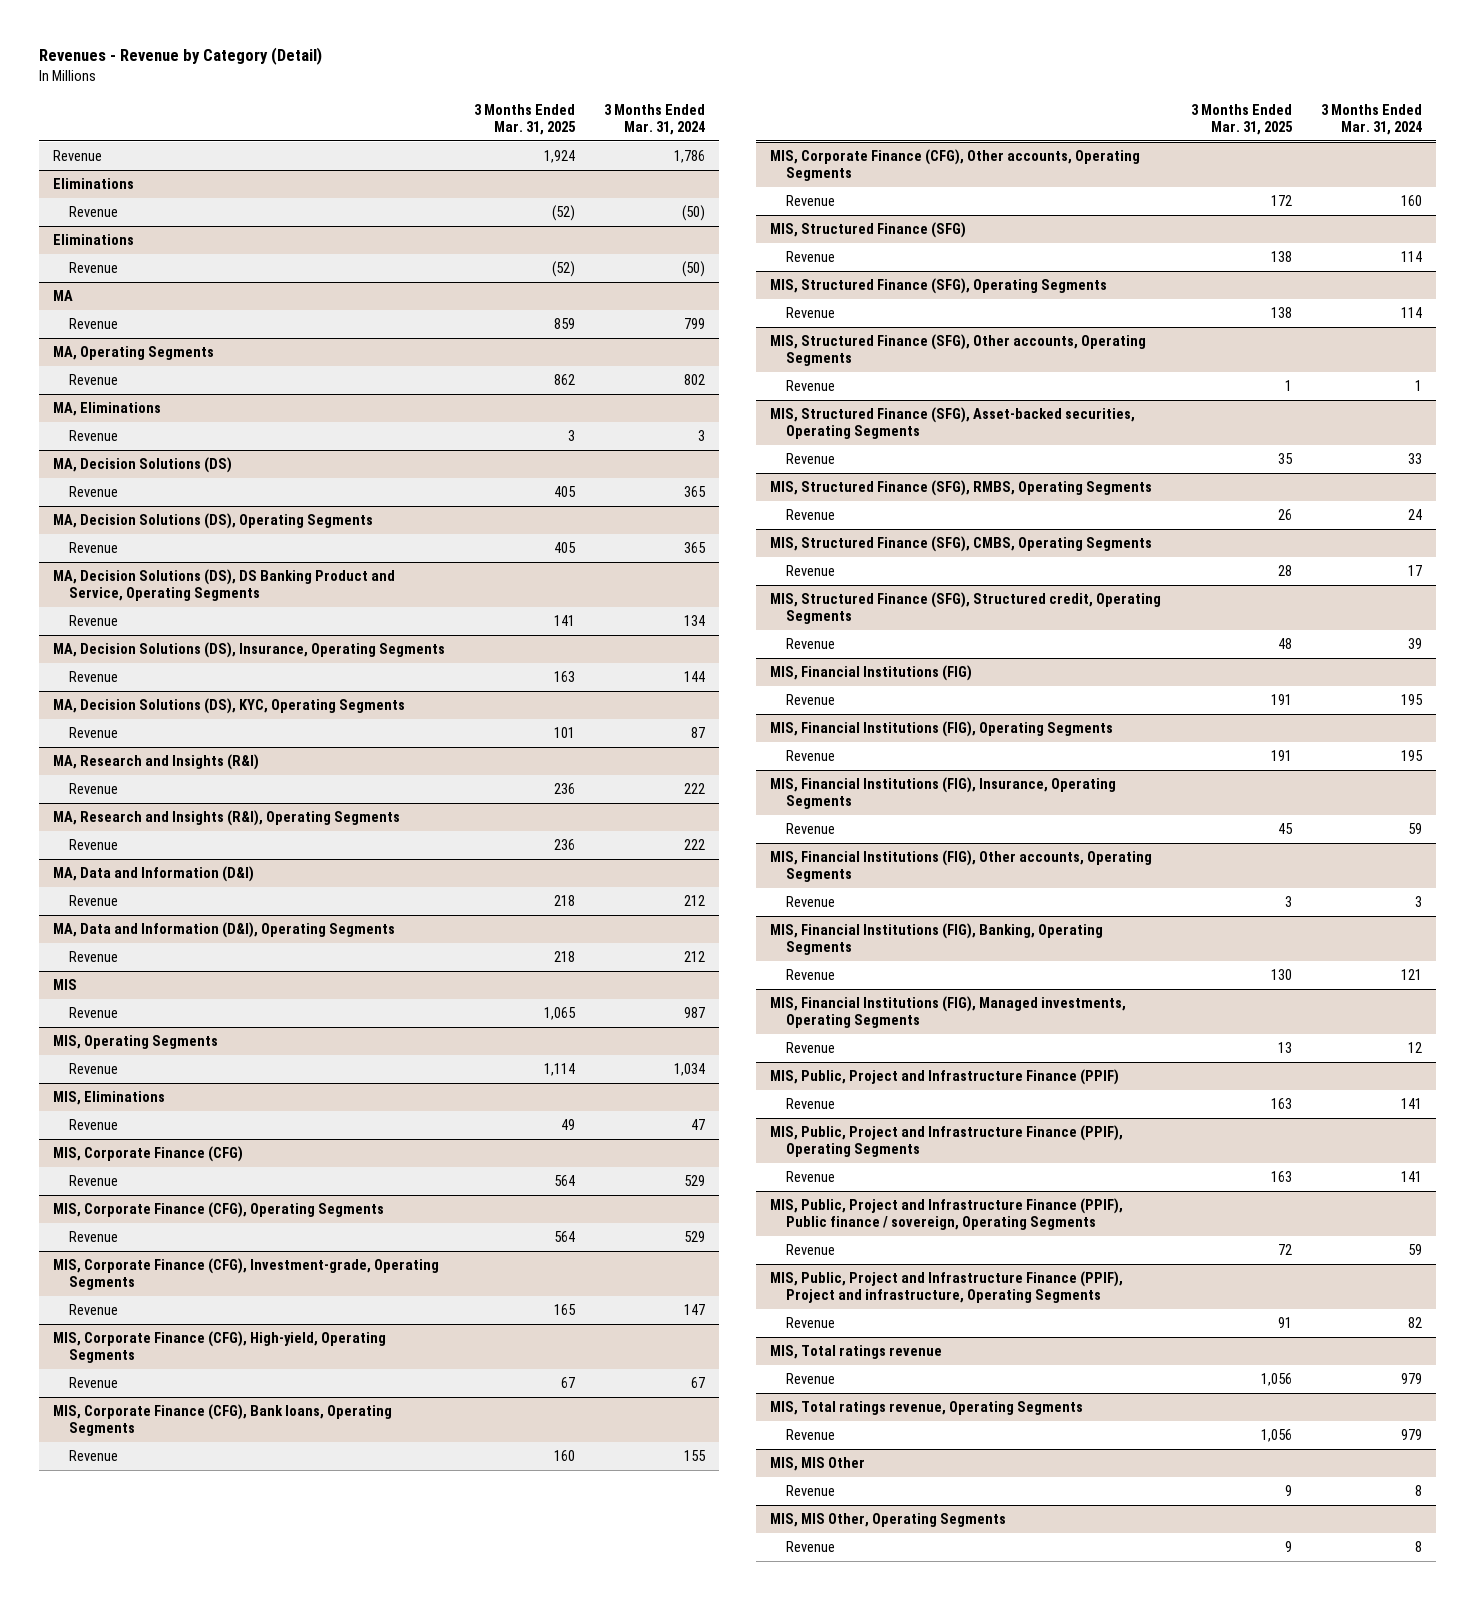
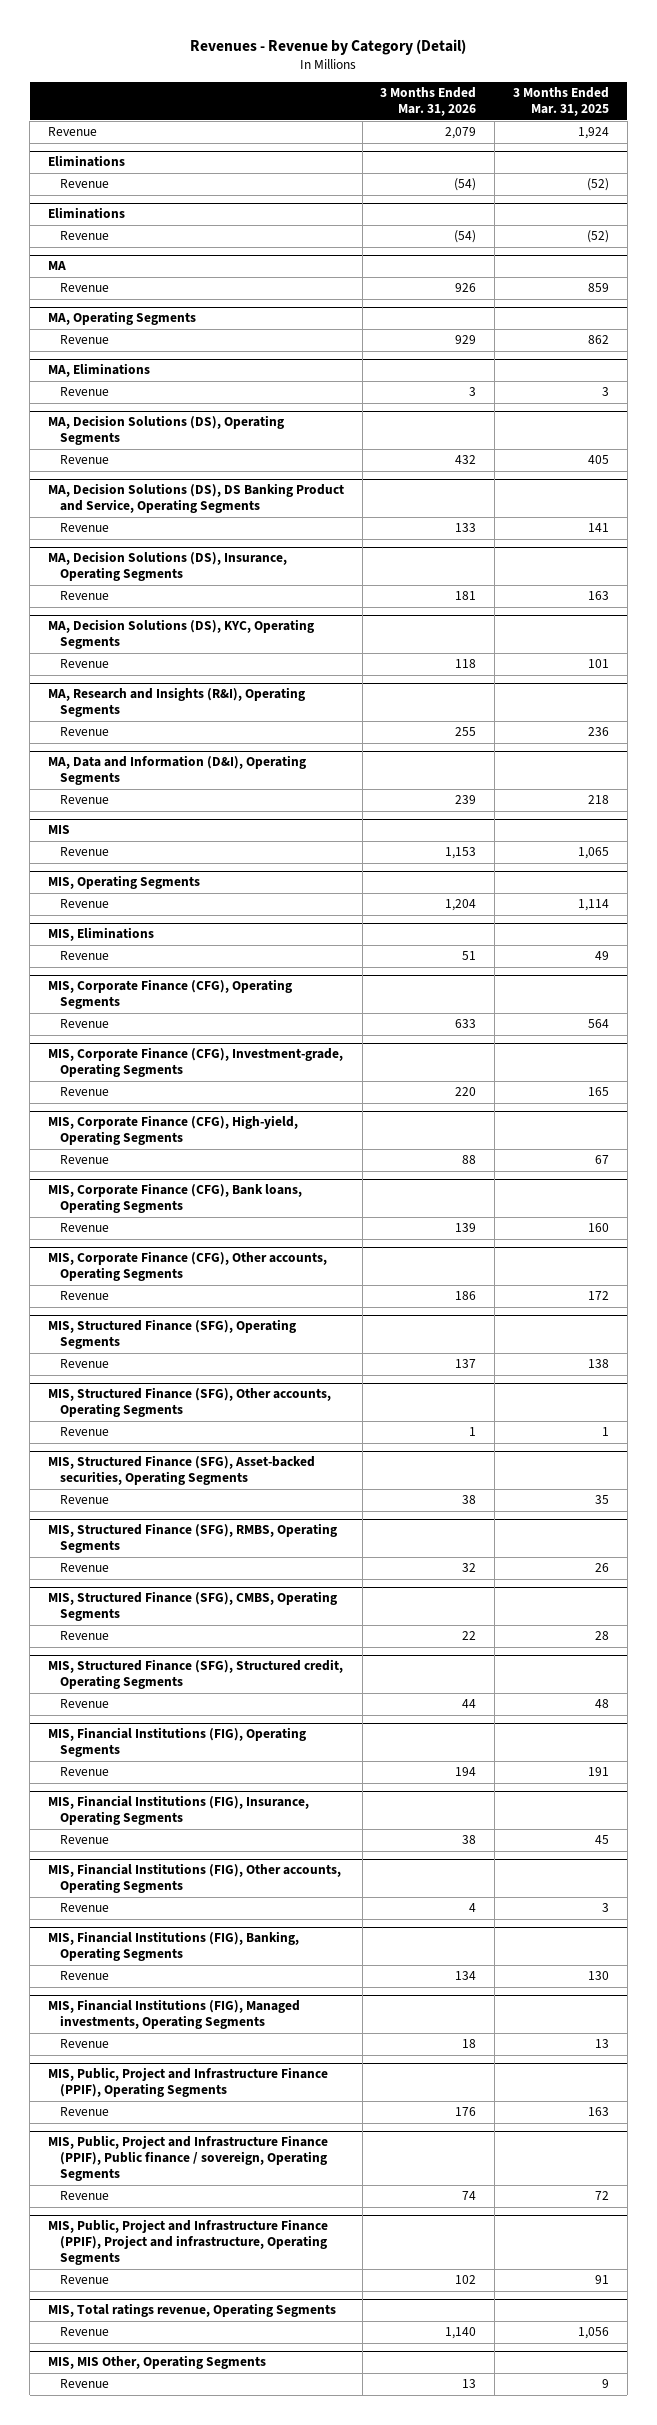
[603,103,705,135] 3 Months Ended Mar. 31, 2024 -> none
none -> [380,87,477,117] 3 Months Ended Mar. 31, 2026
[53,457,233,474] MA, Decision Solutions (DS) -> none
[69,486,119,498] Revenue -> none
[53,754,260,771] MA, Research and Insights (R&I) -> none
[69,783,119,795] Revenue -> none
[53,866,255,883] MA, Data and Information (D&I) -> none
[69,895,119,907] Revenue -> none
[53,1146,244,1163] MIS, Corporate Finance (CFG) -> none
[69,1175,119,1187] Revenue -> none
[770,222,967,239] MIS, Structured Finance (SFG) -> none
[786,251,836,263] Revenue -> none
[770,665,973,682] MIS, Financial Institutions (FIG) -> none
[786,694,836,706] Revenue -> none
[770,1069,1120,1086] MIS, Public, Project and Infrastructure Finance (PPIF) -> none
[786,1098,836,1110] Revenue -> none
[770,1345,943,1360] MIS, Total ratings revenue -> none
[786,1373,836,1385] Revenue -> none
[770,1457,866,1472] MIS, MIS Other -> none
[786,1485,836,1497] Revenue -> none

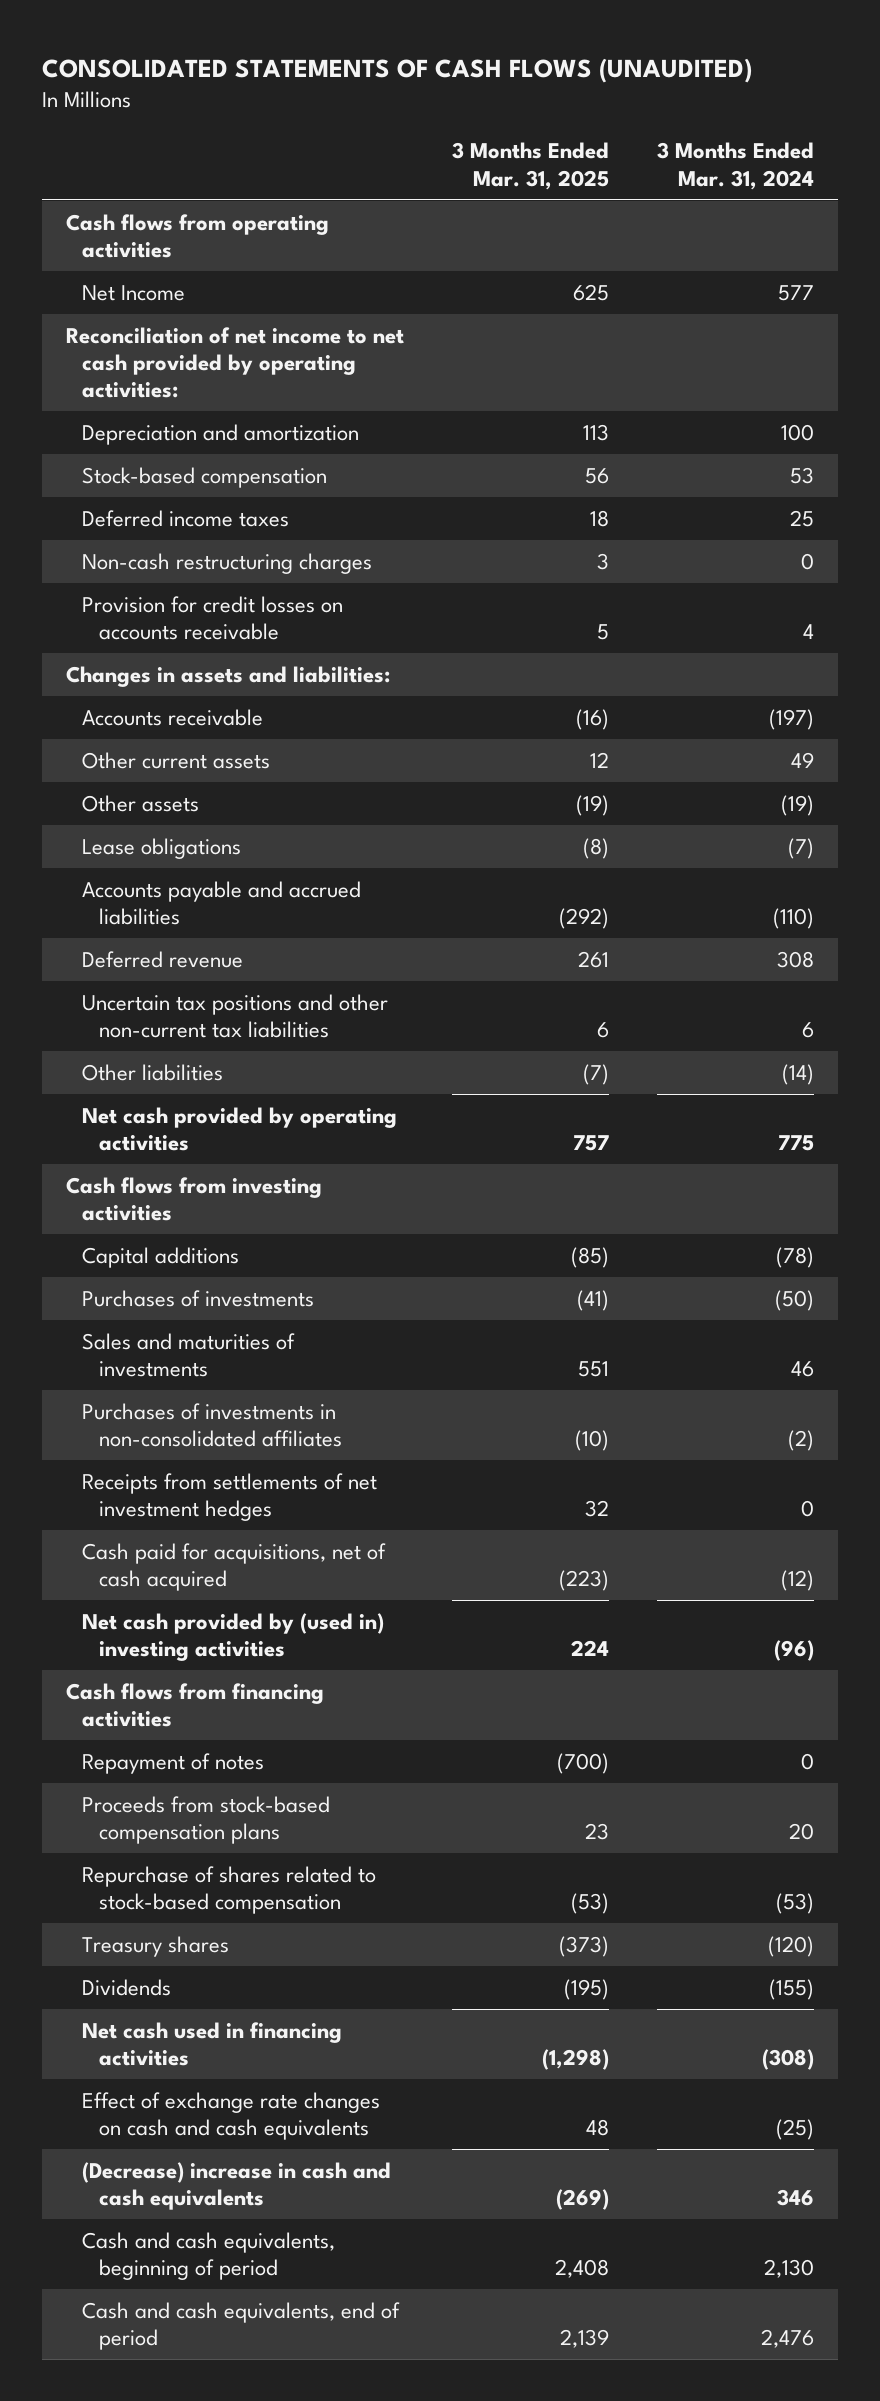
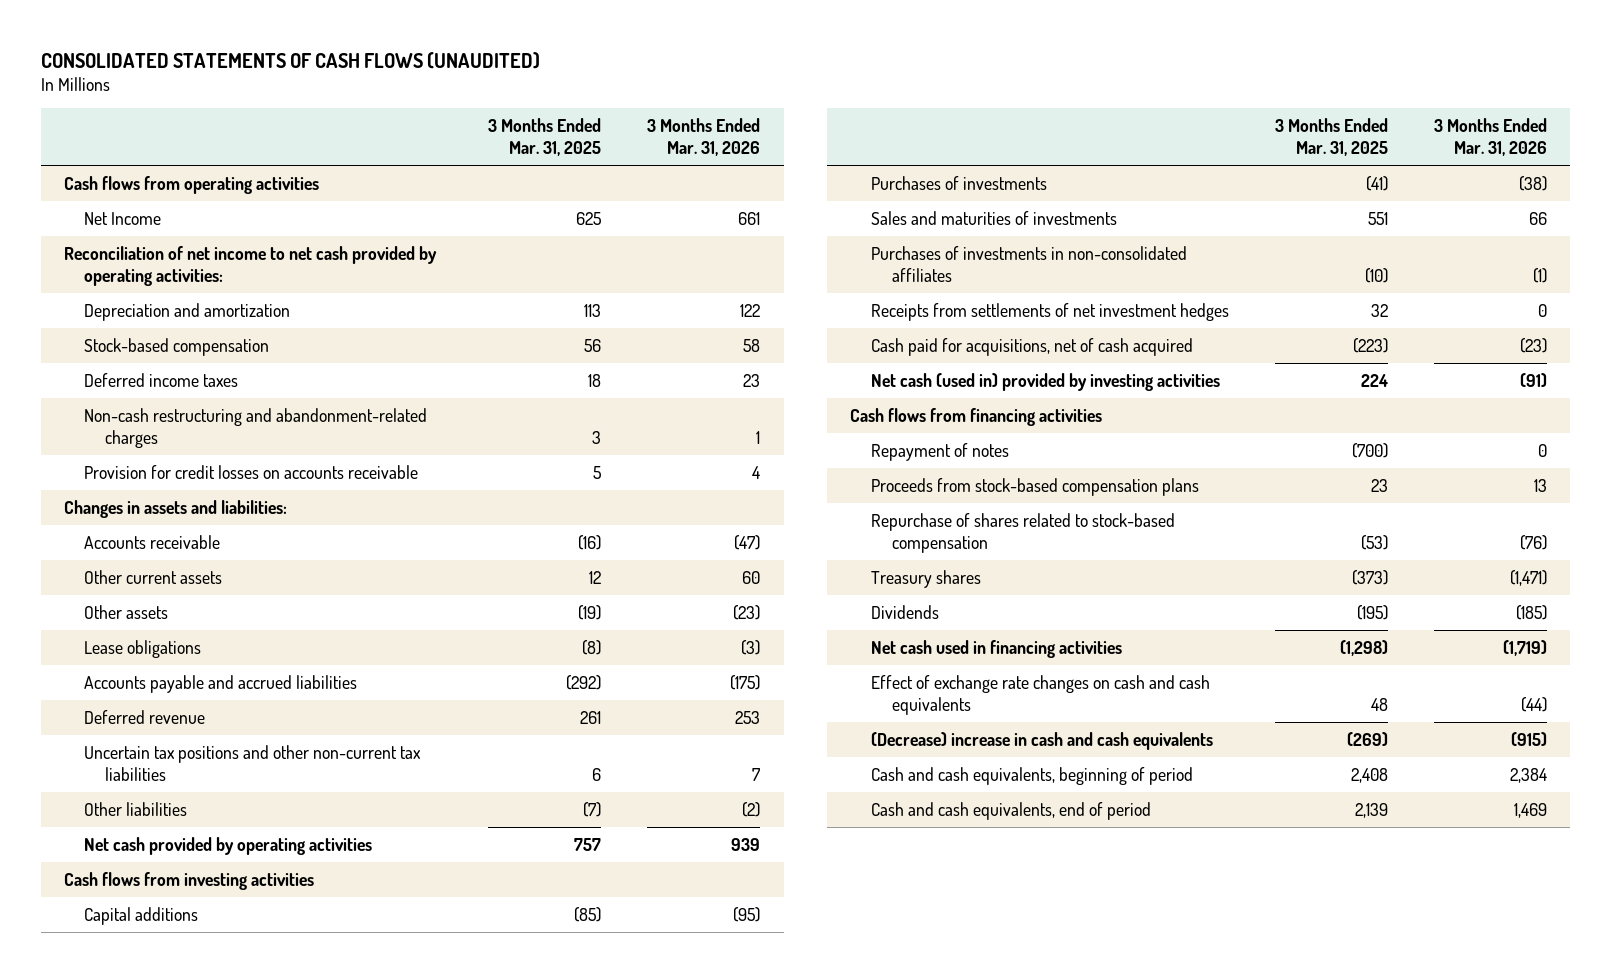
[657,142,815,190] 3 Months Ended Mar. 31, 2024 -> none
none -> [647,118,761,157] 3 Months Ended Mar. 31, 2026
[82,552,373,574] Non-cash restructuring charges -> [84,407,428,448] Non-cash restructuring and abandonment-related charges
[82,1612,385,1661] Net cash provided by (used in) investing activities -> [870,372,1220,391] Net cash (used in) provided by investing activities

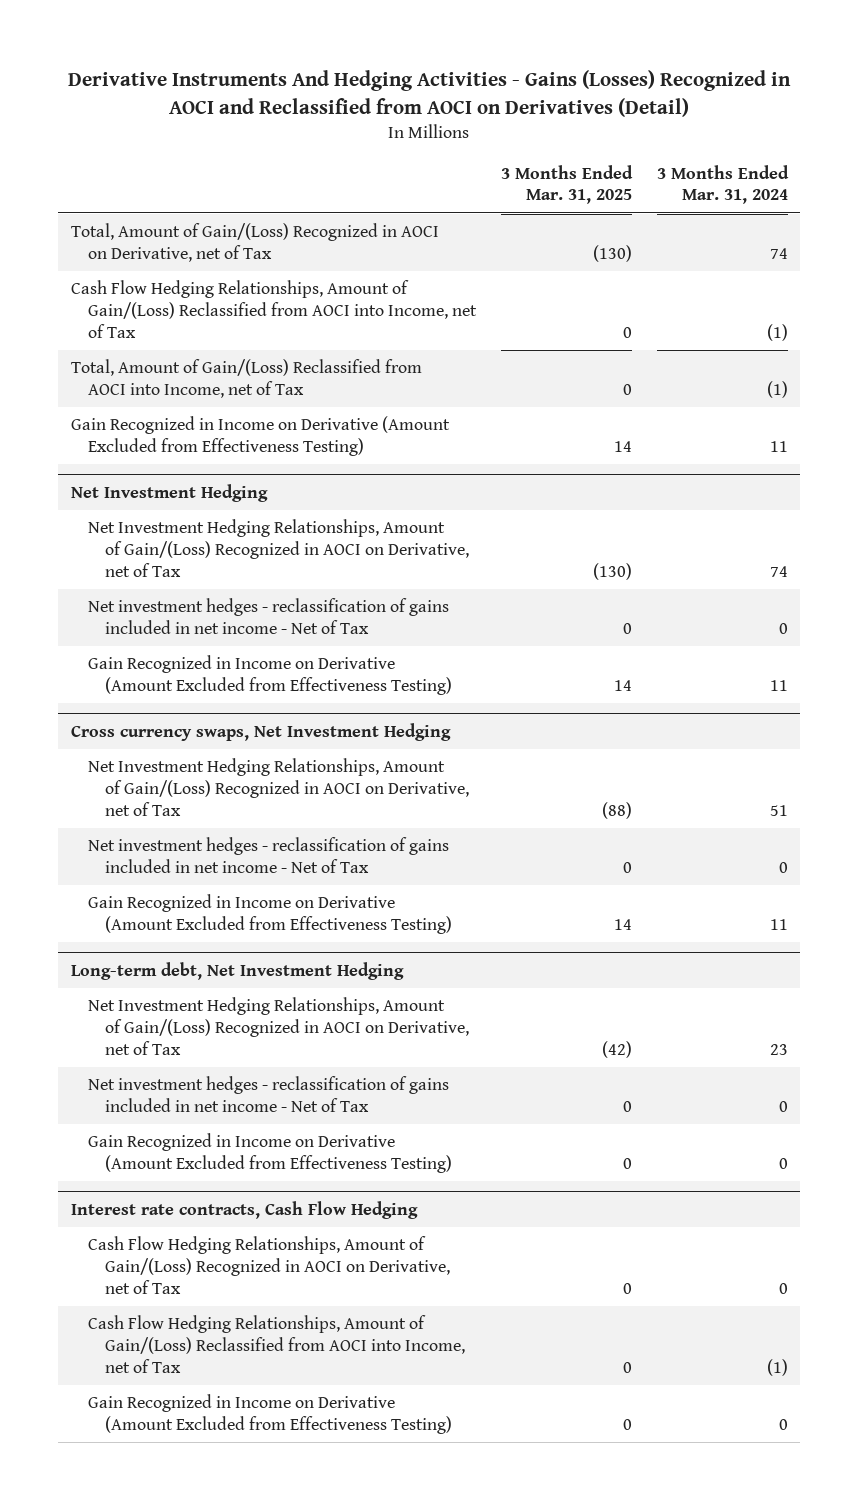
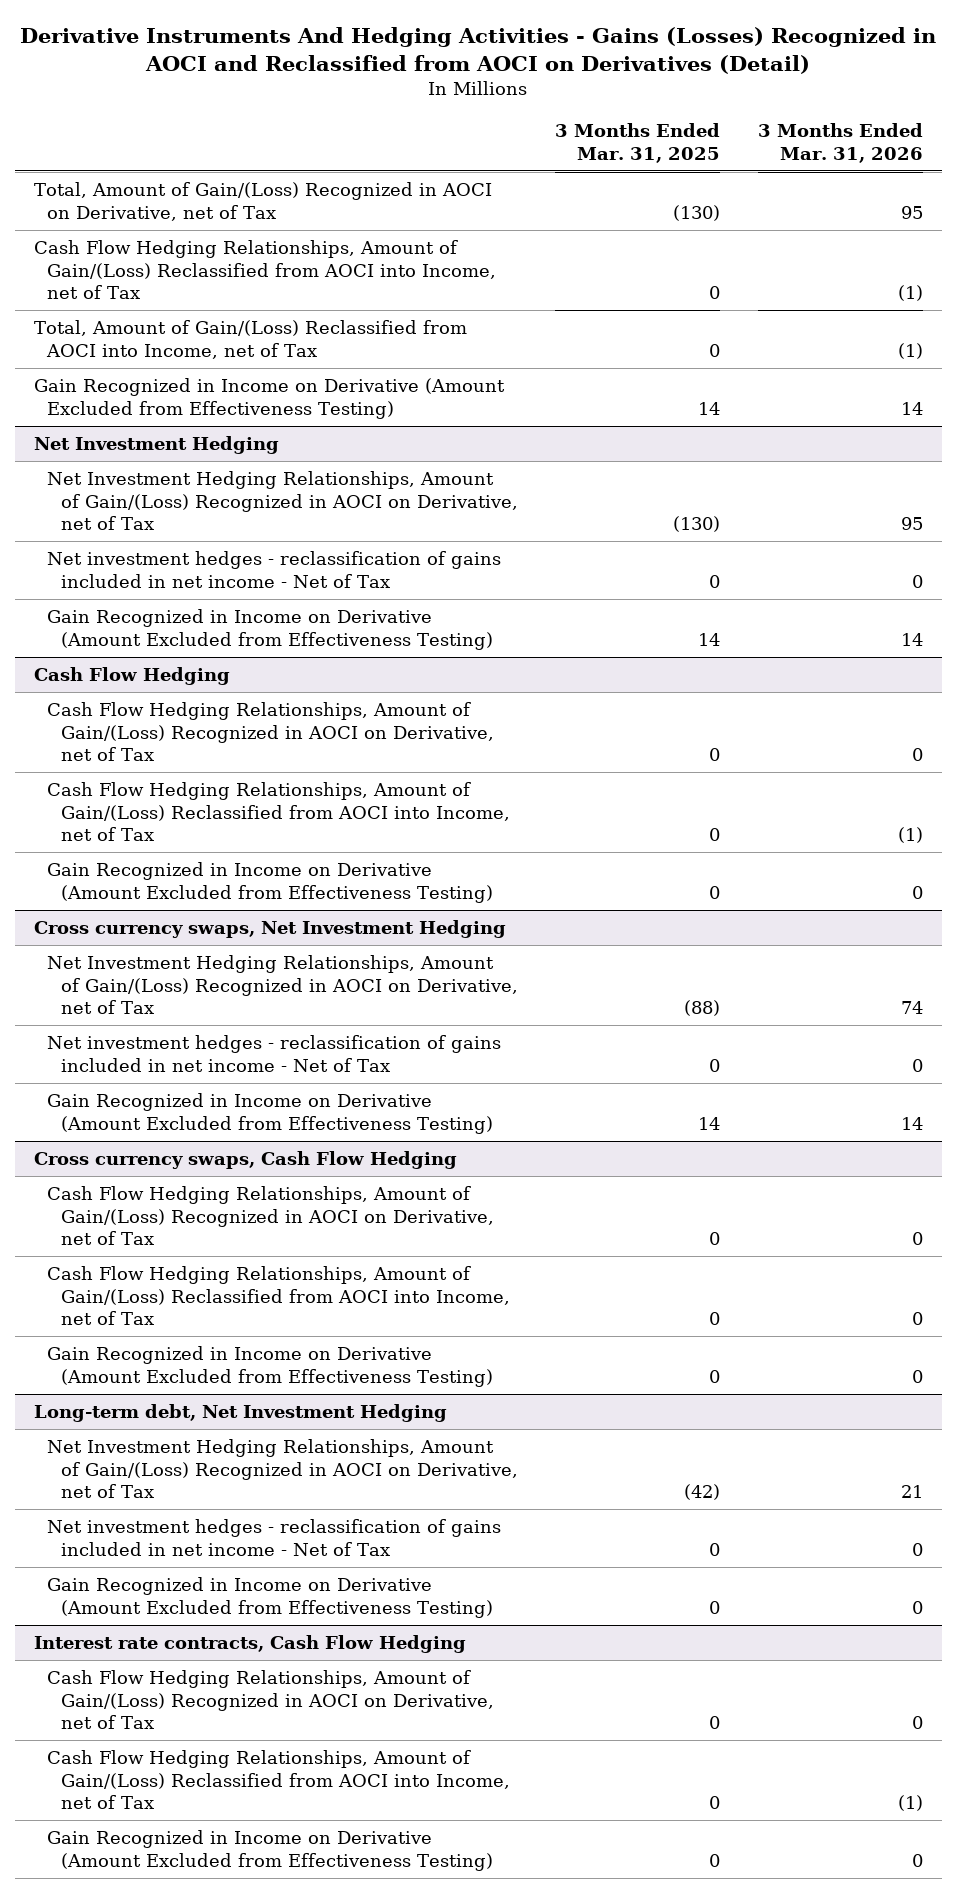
[656,164,789,205] 3 Months Ended Mar. 31, 2024 -> none
none -> [758,122,924,163] 3 Months Ended Mar. 31, 2026
none -> [33,667,230,686] Cash Flow Hedging
none -> [47,702,494,762] Cash Flow Hedging Relationships, Amount of Gain/(Loss) Recognized in AOCI on Derivative, net of Tax
none -> [47,782,510,842] Cash Flow Hedging Relationships, Amount of Gain/(Loss) Reclassified from AOCI into Income, net of Tax
none -> [47,862,493,903] Gain Recognized in Income on Derivative (Amount Excluded from Effectiveness Testing)
none -> [33,1151,457,1170] Cross currency swaps, Cash Flow Hedging
none -> [47,1186,494,1246] Cash Flow Hedging Relationships, Amount of Gain/(Loss) Recognized in AOCI on Derivative, net of Tax
none -> [47,1266,510,1326] Cash Flow Hedging Relationships, Amount of Gain/(Loss) Reclassified from AOCI into Income, net of Tax
none -> [47,1346,493,1387] Gain Recognized in Income on Derivative (Amount Excluded from Effectiveness Testing)

